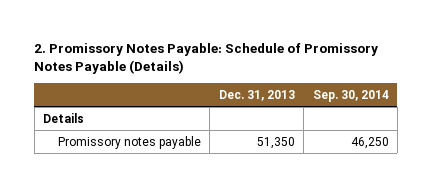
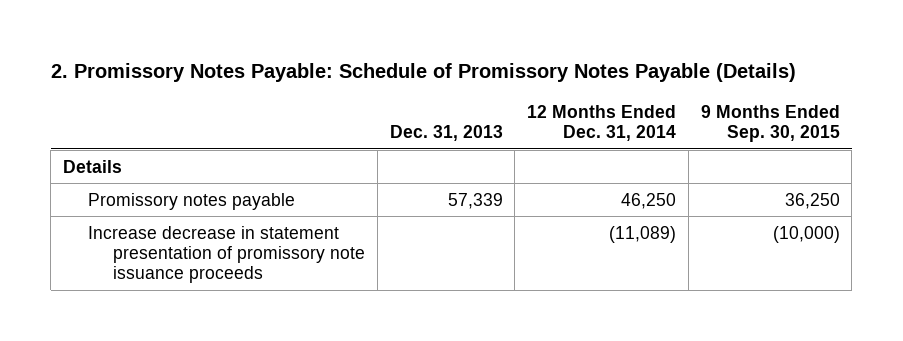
[312,89,389,102] Sep. 30, 2014 -> none
none -> [527,105,677,142] 12 Months Ended Dec. 31, 2014
none -> [700,105,840,143] 9 Months Ended Sep. 30, 2015
[256,136,295,149] 51,350 -> [447,192,503,209] 57,339
none -> [88,225,366,284] Increase decrease in statement presentation of promissory note issuance proceeds

